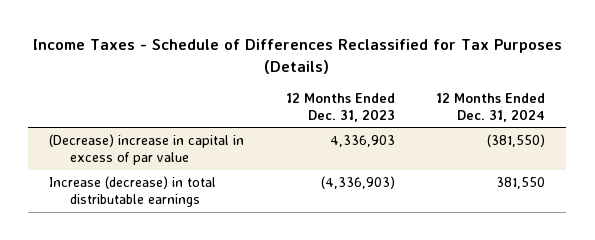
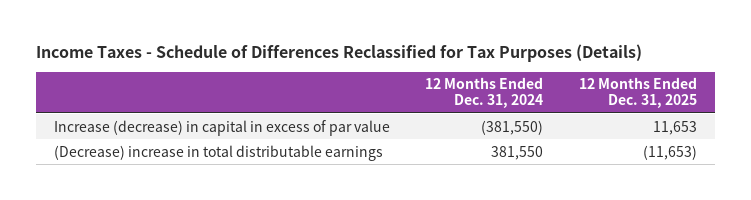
[285,92,395,123] 12 Months Ended Dec. 31, 2023 -> none
none -> [579,77,698,109] 12 Months Ended Dec. 31, 2025
[49,133,245,166] (Decrease) increase in capital in excess of par value -> [53,119,390,136] Increase (decrease) in capital in excess of par value
[49,175,217,208] Increase (decrease) in total distributable earnings -> [53,144,383,161] (Decrease) increase in total distributable earnings

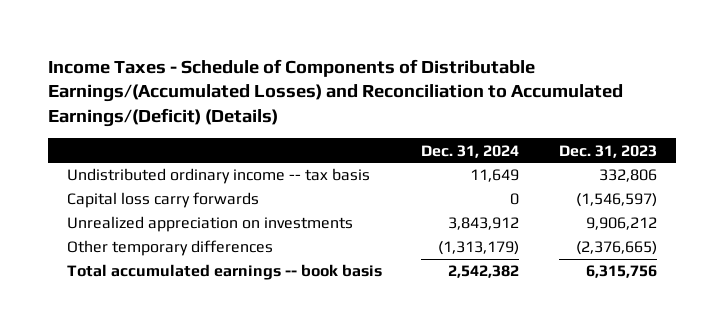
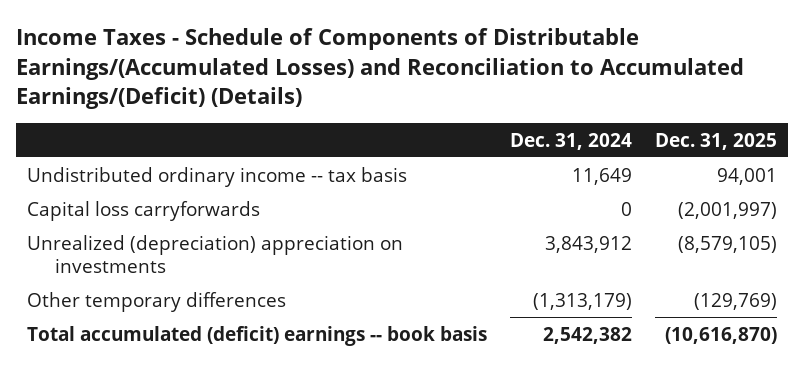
[558,144,657,158] Dec. 31, 2023 -> none
none -> [654,132,777,150] Dec. 31, 2025
[67,192,260,209] Capital loss carry forwards -> [27,200,261,221] Capital loss carryforwards
[67,216,354,233] Unrealized appreciation on investments -> [27,234,404,273] Unrealized (depreciation) appreciation on investments
[67,264,383,281] Total accumulated earnings -- book basis -> [27,325,488,346] Total accumulated (deficit) earnings -- book basis

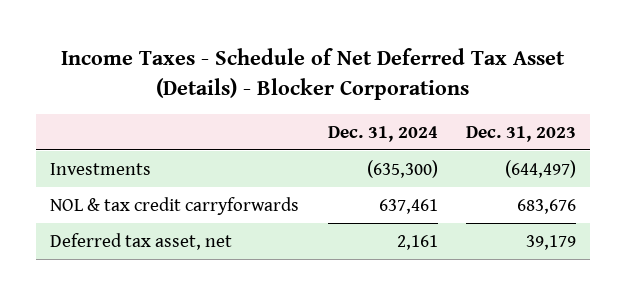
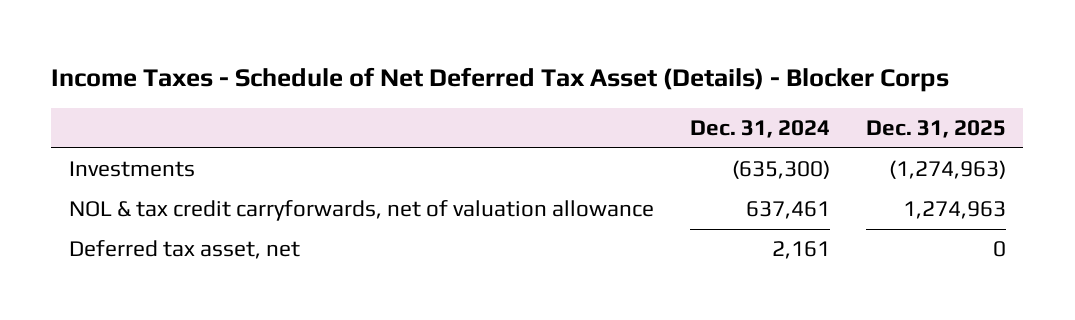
[61,48,566,100] Income Taxes - Schedule of Net Deferred Tax Asset (Details) - Blocker Corporations -> [51,67,950,93] Income Taxes - Schedule of Net Deferred Tax Asset (Details) - Blocker Corps
[466,125,577,142] Dec. 31, 2023 -> none
none -> [865,120,1006,139] Dec. 31, 2025
[50,196,300,215] NOL & tax credit carryforwards -> [69,200,655,222] NOL & tax credit carryforwards, net of valuation allowance

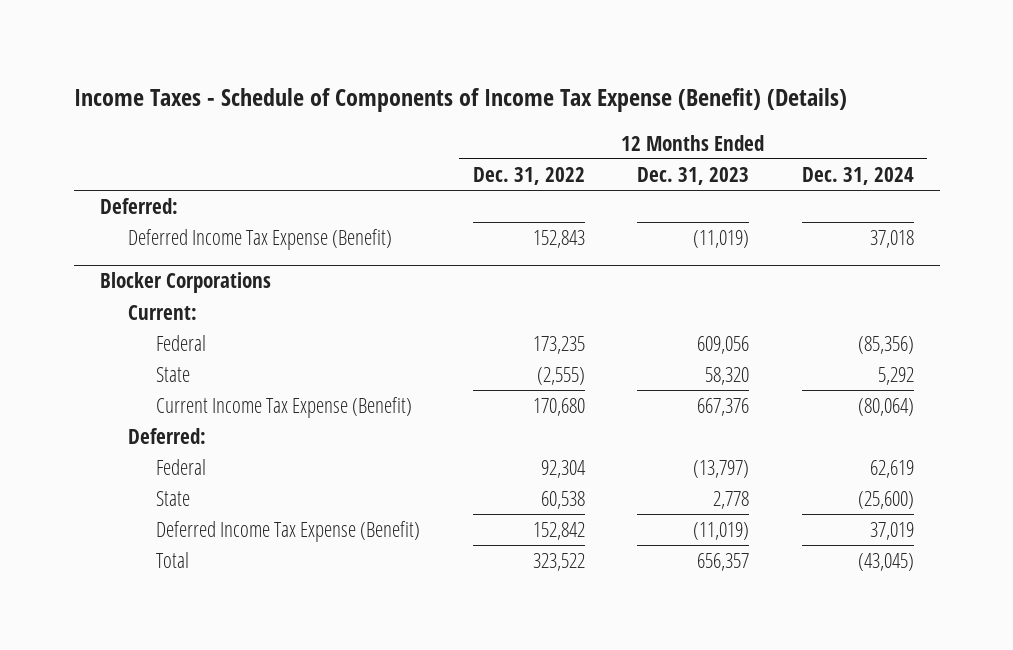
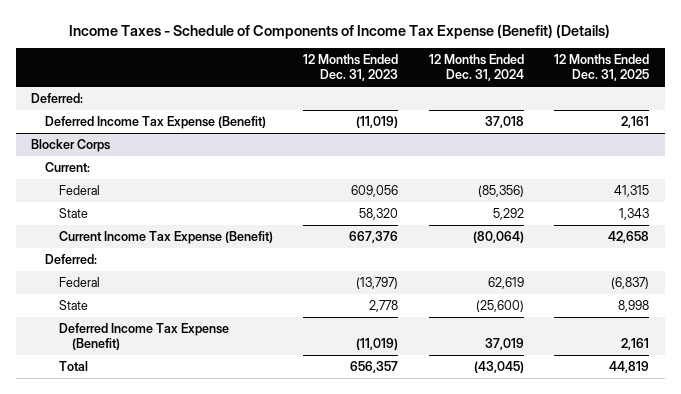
[472,166,585,185] Dec. 31, 2022 -> none
none -> [554,54,650,82] 12 Months Ended Dec. 31, 2025
[99,272,271,294] Blocker Corporations -> [31,139,111,153] Blocker Corps

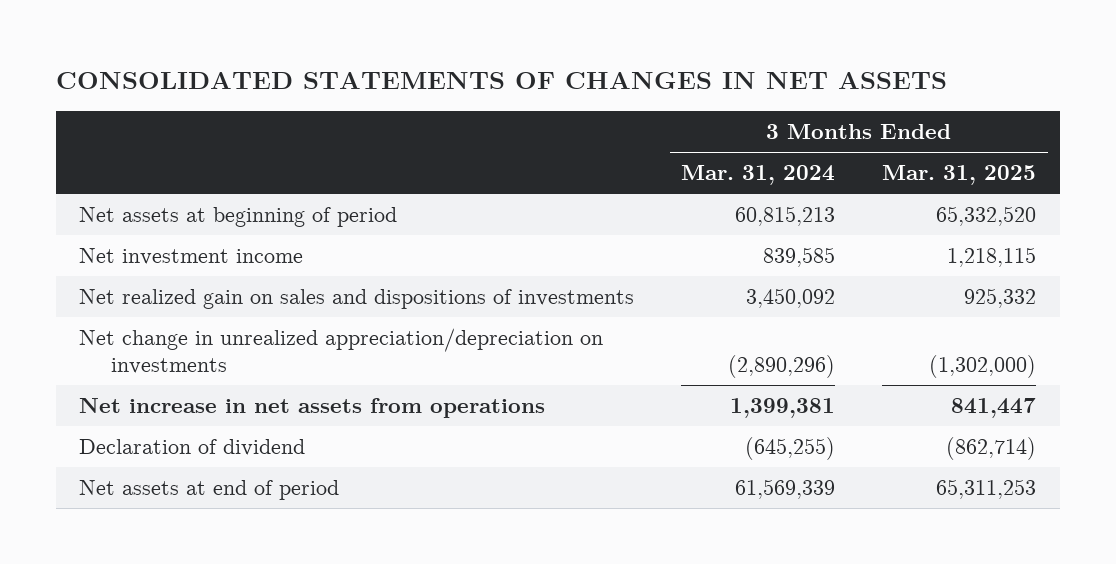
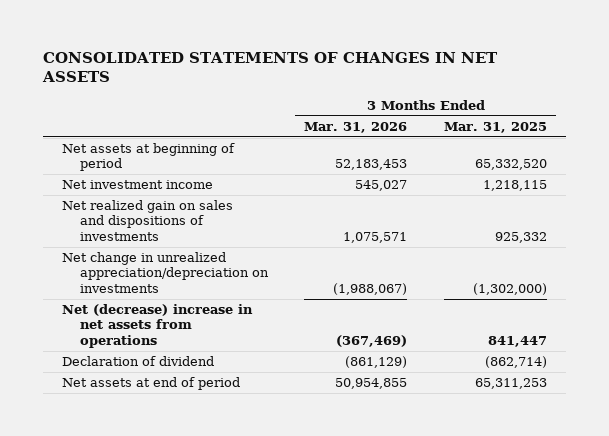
[681,165,836,186] Mar. 31, 2024 -> none
none -> [304,121,408,133] Mar. 31, 2026
[79,398,546,419] Net increase in net assets from operations -> [61,304,253,348] Net (decrease) increase in net assets from operations

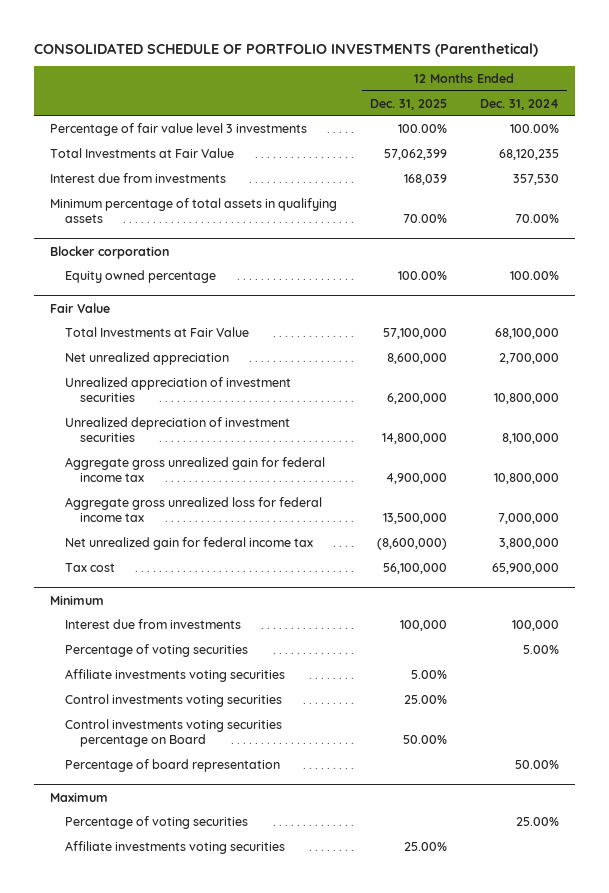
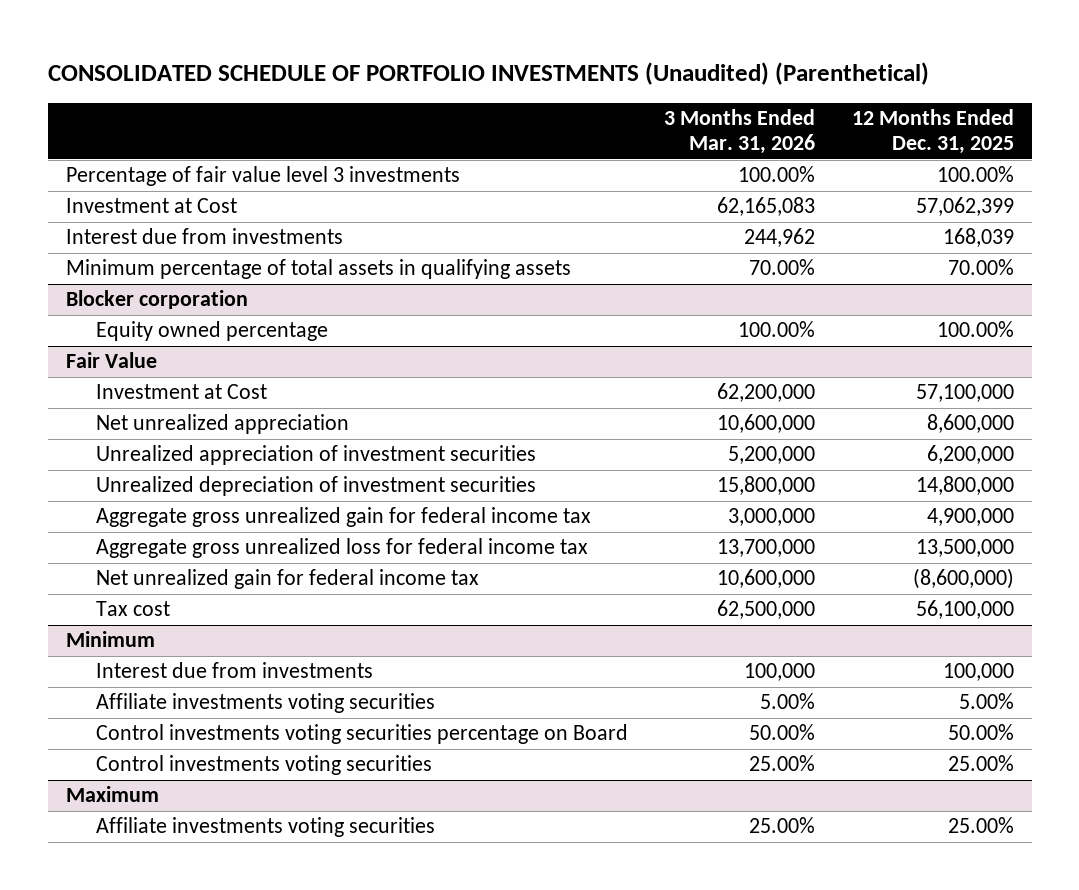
[33,42,538,57] CONSOLIDATED SCHEDULE OF PORTFOLIO INVESTMENTS (Parenthetical) -> [47,62,929,86] CONSOLIDATED SCHEDULE OF PORTFOLIO INVESTMENTS (Unaudited) (Parenthetical)
[479,98,559,110] Dec. 31, 2024 -> none
none -> [664,109,816,155] 3 Months Ended Mar. 31, 2026
[50,147,235,158] Total Investments at Fair Value -> [65,198,237,214] Investment at Cost
[64,326,249,337] Total Investments at Fair Value -> [96,384,268,400] Investment at Cost
[64,643,248,657] Percentage of voting securities -> none
[64,758,280,772] Percentage of board representation -> none
[64,693,282,707] Control investments voting securities -> [96,755,433,776] Control investments voting securities
[64,815,248,829] Percentage of voting securities -> none

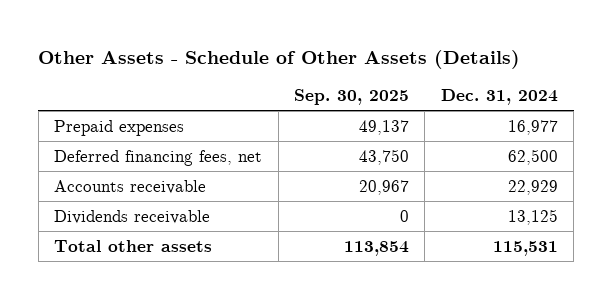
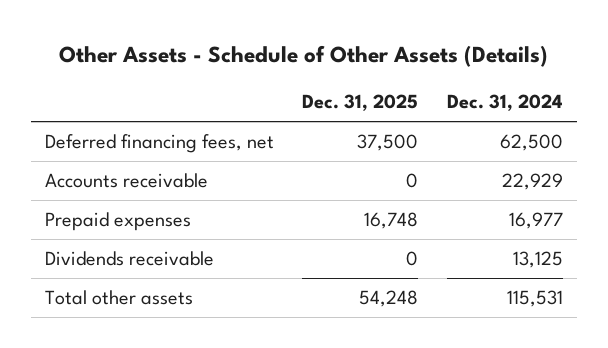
[294,88,410,105] Sep. 30, 2025 -> none
none -> [302,94,419,112] Dec. 31, 2025
[54,119,185,136] Prepaid expenses -> [45,212,192,232] Prepaid expenses

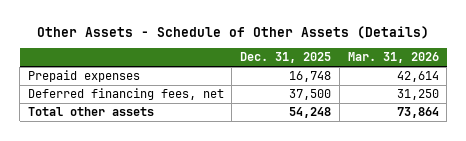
[446,94,563,112] Dec. 31, 2024 -> none
none -> [347,52,439,64] Mar. 31, 2026
[45,173,209,189] Accounts receivable -> none
[45,251,215,267] Dividends receivable -> none
[45,134,275,154] Deferred financing fees, net -> [27,87,224,100] Deferred financing fees, net

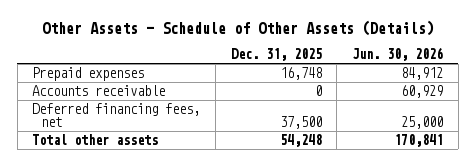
[347,52,439,64] Mar. 31, 2026 -> none
none -> [351,47,443,62] Jun. 30, 2026
none -> [32,85,166,97] Accounts receivable

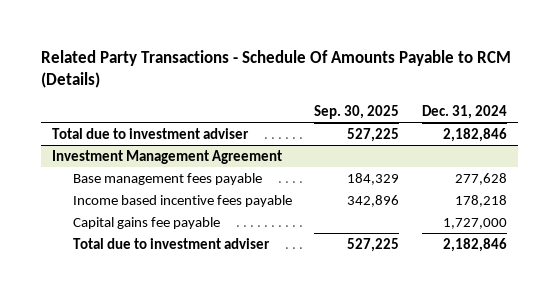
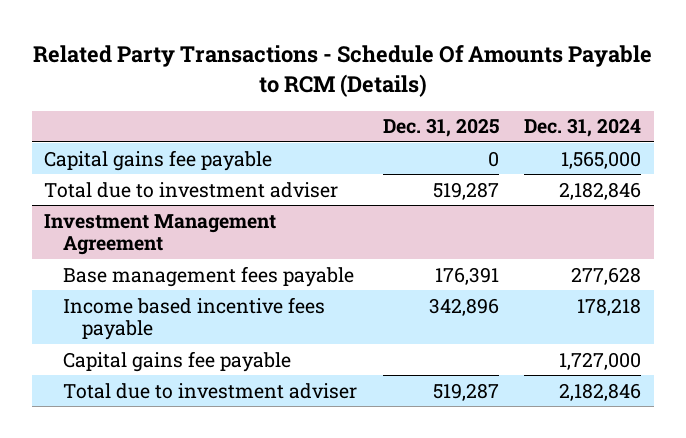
[314,104,400,119] Sep. 30, 2025 -> none
none -> [382,118,499,138] Dec. 31, 2025
none -> [44,149,273,171] Capital gains fee payable

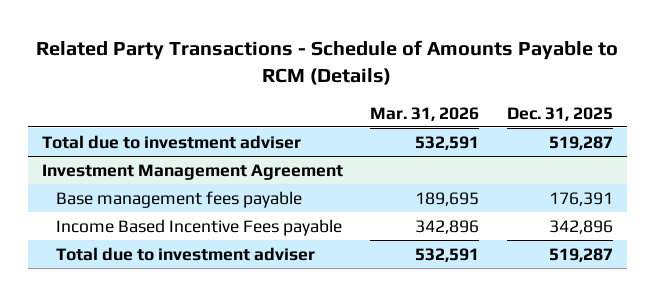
[32,44,652,97] Related Party Transactions - Schedule Of Amounts Payable to RCM (Details) -> [36,39,619,85] Related Party Transactions - Schedule of Amounts Payable to RCM (Details)
[524,118,642,138] Dec. 31, 2024 -> none
none -> [370,106,480,121] Mar. 31, 2026
[44,149,273,171] Capital gains fee payable -> none
[62,350,291,372] Capital gains fee payable -> none
[62,296,325,341] Income based incentive fees payable -> [55,218,342,236] Income Based Incentive Fees payable

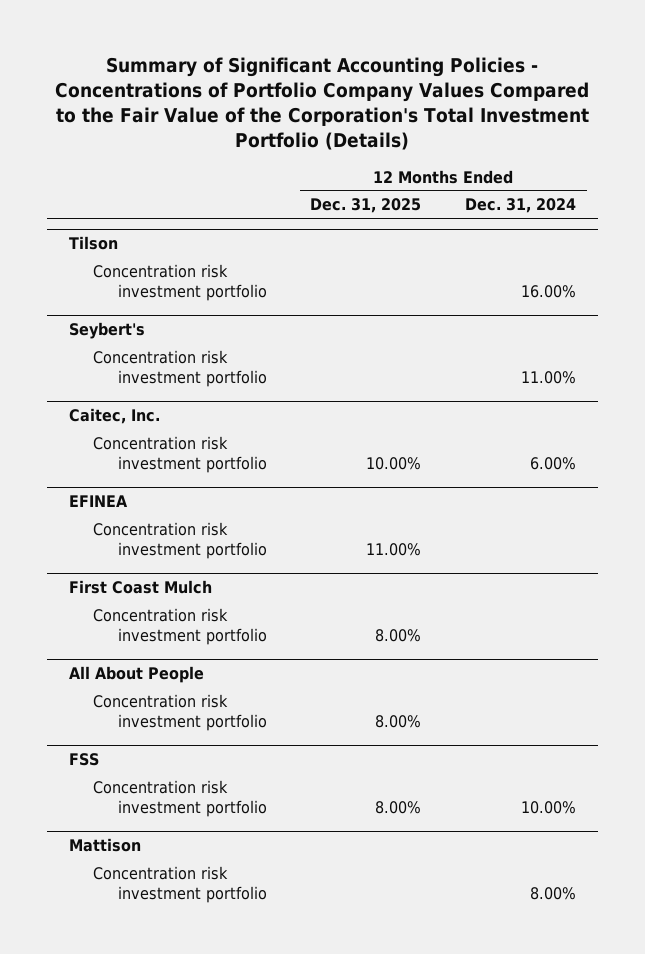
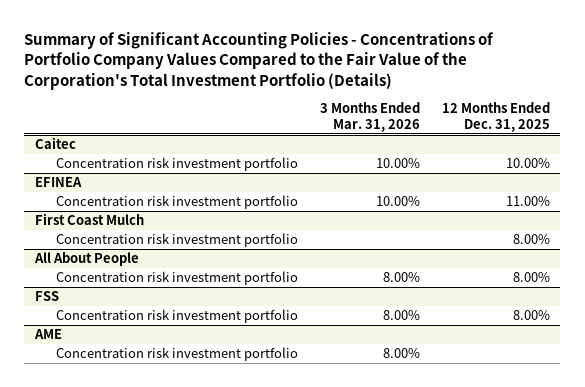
[464,198,576,214] Dec. 31, 2024 -> none
none -> [319,102,420,132] 3 Months Ended Mar. 31, 2026
[68,235,118,250] Tilson -> none
[93,263,267,302] Concentration risk investment portfolio -> none
[68,321,145,339] Seybert's -> none
[93,349,267,388] Concentration risk investment portfolio -> none
[68,407,160,424] Caitec, Inc. -> [35,137,77,150] Caitec
[68,837,141,852] Mattison -> none
none -> [34,329,63,340] AME

